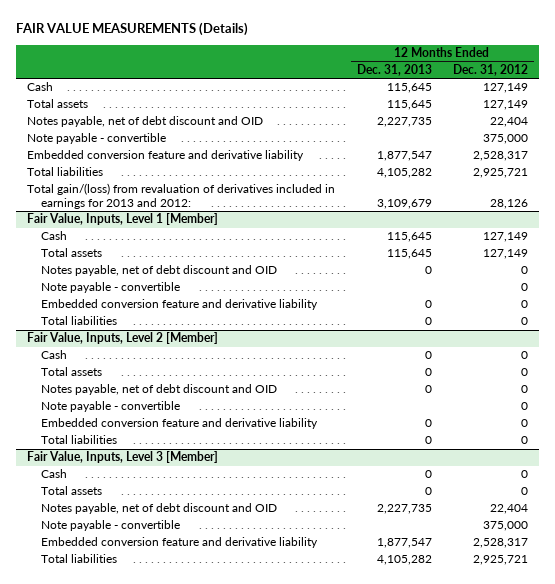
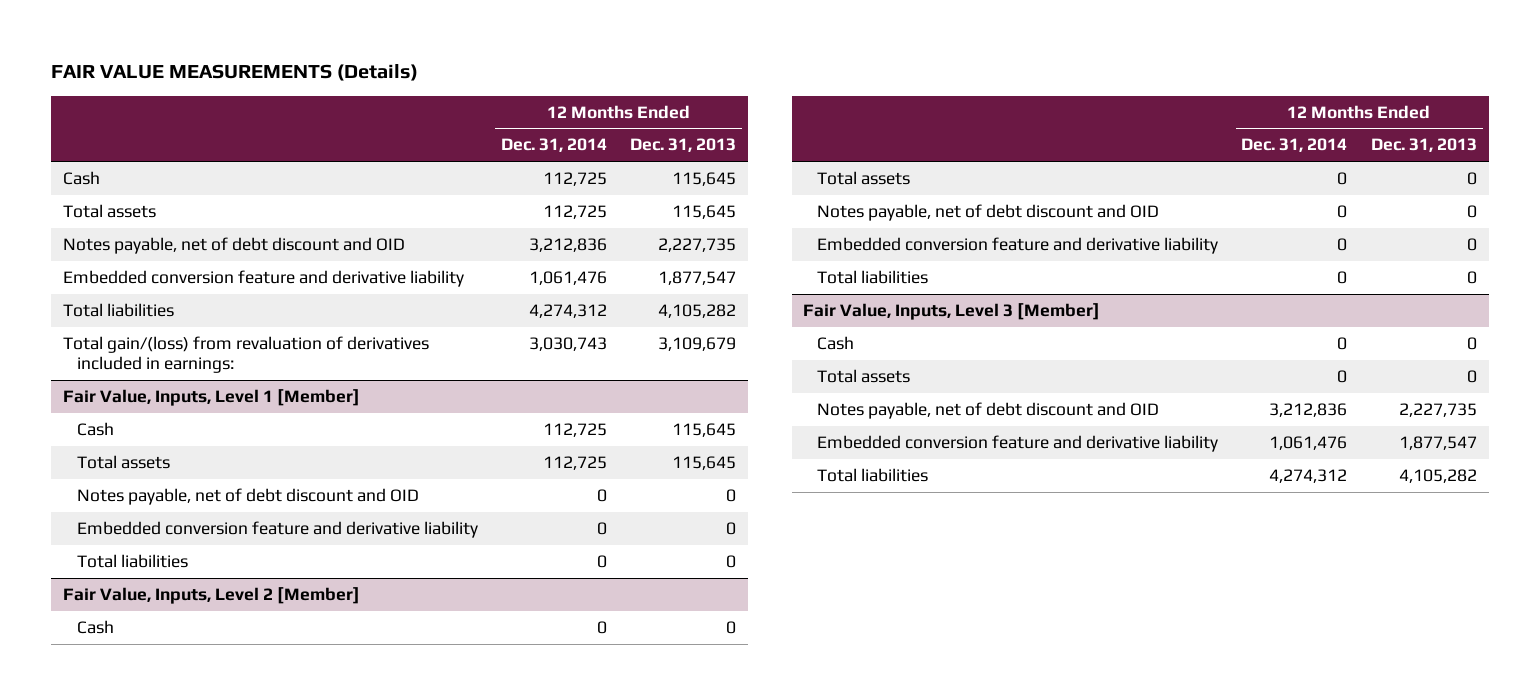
[453,63,529,76] Dec. 31, 2012 -> none
none -> [500,138,607,153] Dec. 31, 2014
[26,133,166,145] Note payable - convertible -> none
[26,183,335,209] Total gain/(loss) from revaluation of derivatives included in earnings for 2013 and 2012: -> [62,336,429,374] Total gain/(loss) from revaluation of derivatives included in earnings:
[41,282,181,294] Note payable - convertible -> none
[41,401,181,413] Note payable - convertible -> none
[41,520,181,532] Note payable - convertible -> none

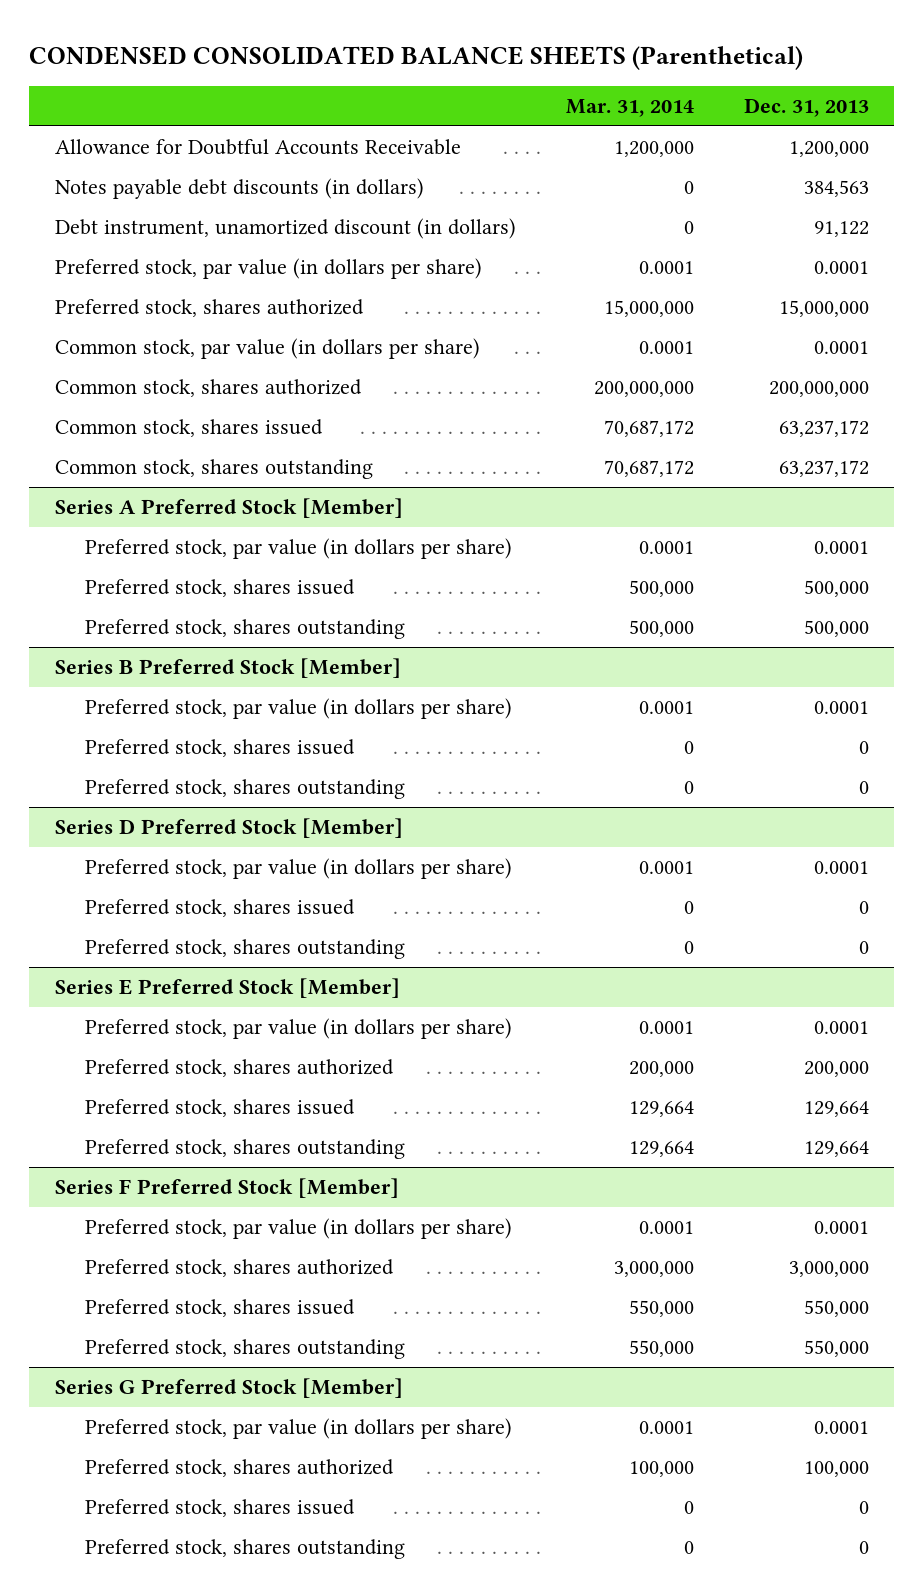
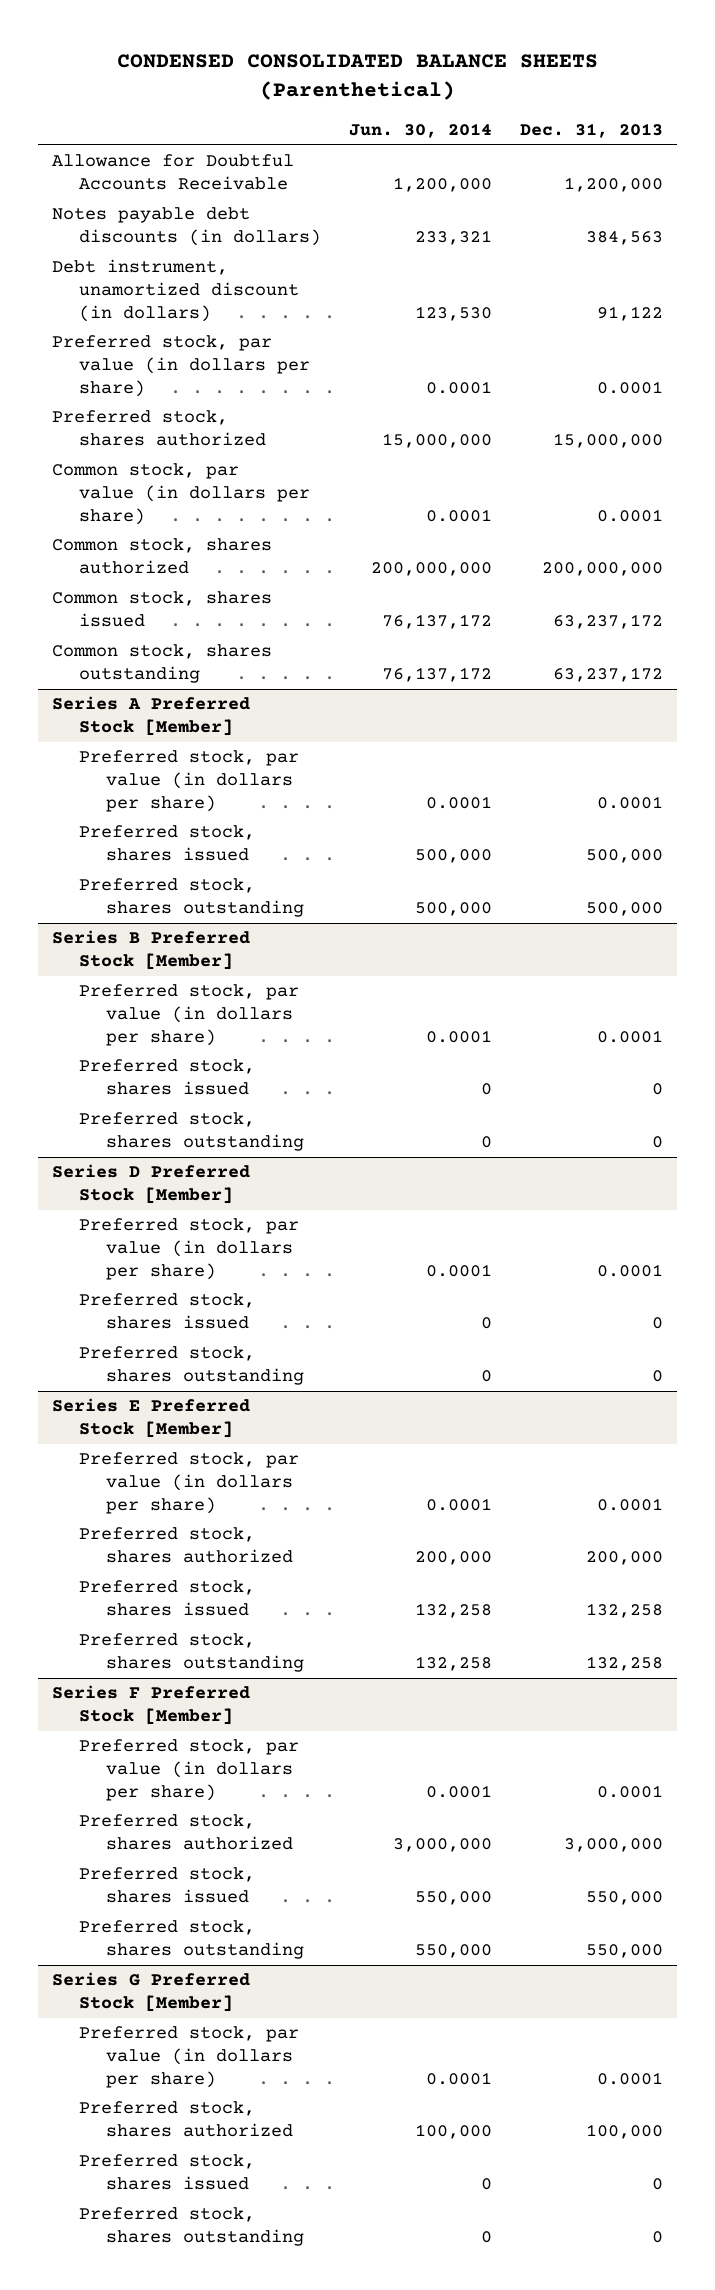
[565,99,694,118] Mar. 31, 2014 -> none
none -> [348,123,492,139] Jun. 30, 2014
[803,1101,869,1118] 129,664 -> [585,1603,663,1619] 132,258
[803,1141,869,1158] 129,664 -> [585,1656,663,1672] 132,258

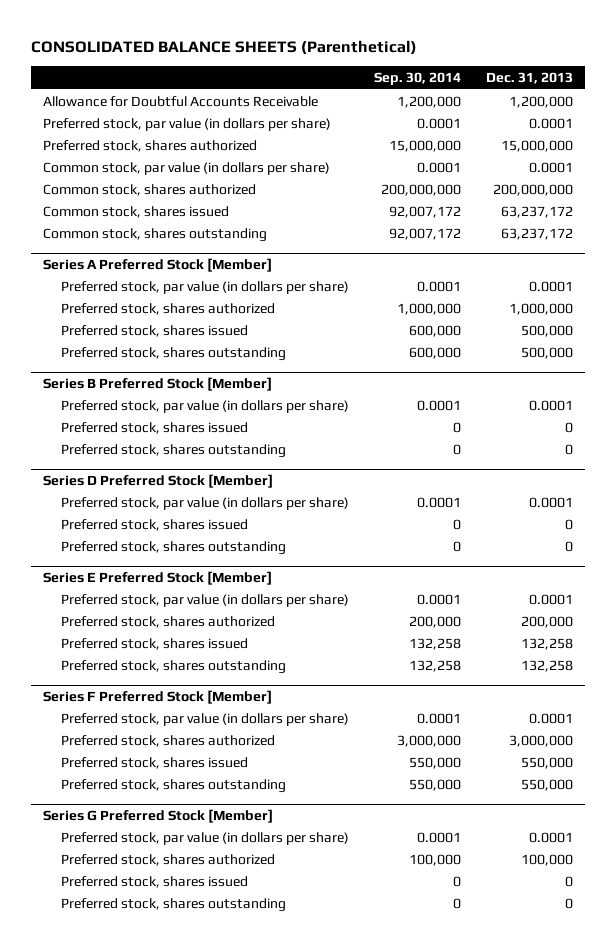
[116,54,598,101] CONDENSED CONSOLIDATED BALANCE SHEETS (Parenthetical) -> [30,40,417,56] CONSOLIDATED BALANCE SHEETS (Parenthetical)
[348,123,492,139] Jun. 30, 2014 -> none
none -> [374,71,462,85] Sep. 30, 2014
[52,207,321,247] Notes payable debt discounts (in dollars) -> none
[52,259,299,322] Debt instrument, unamortized discount (in dollars) -> none
none -> [61,302,276,315] Preferred stock, shares authorized

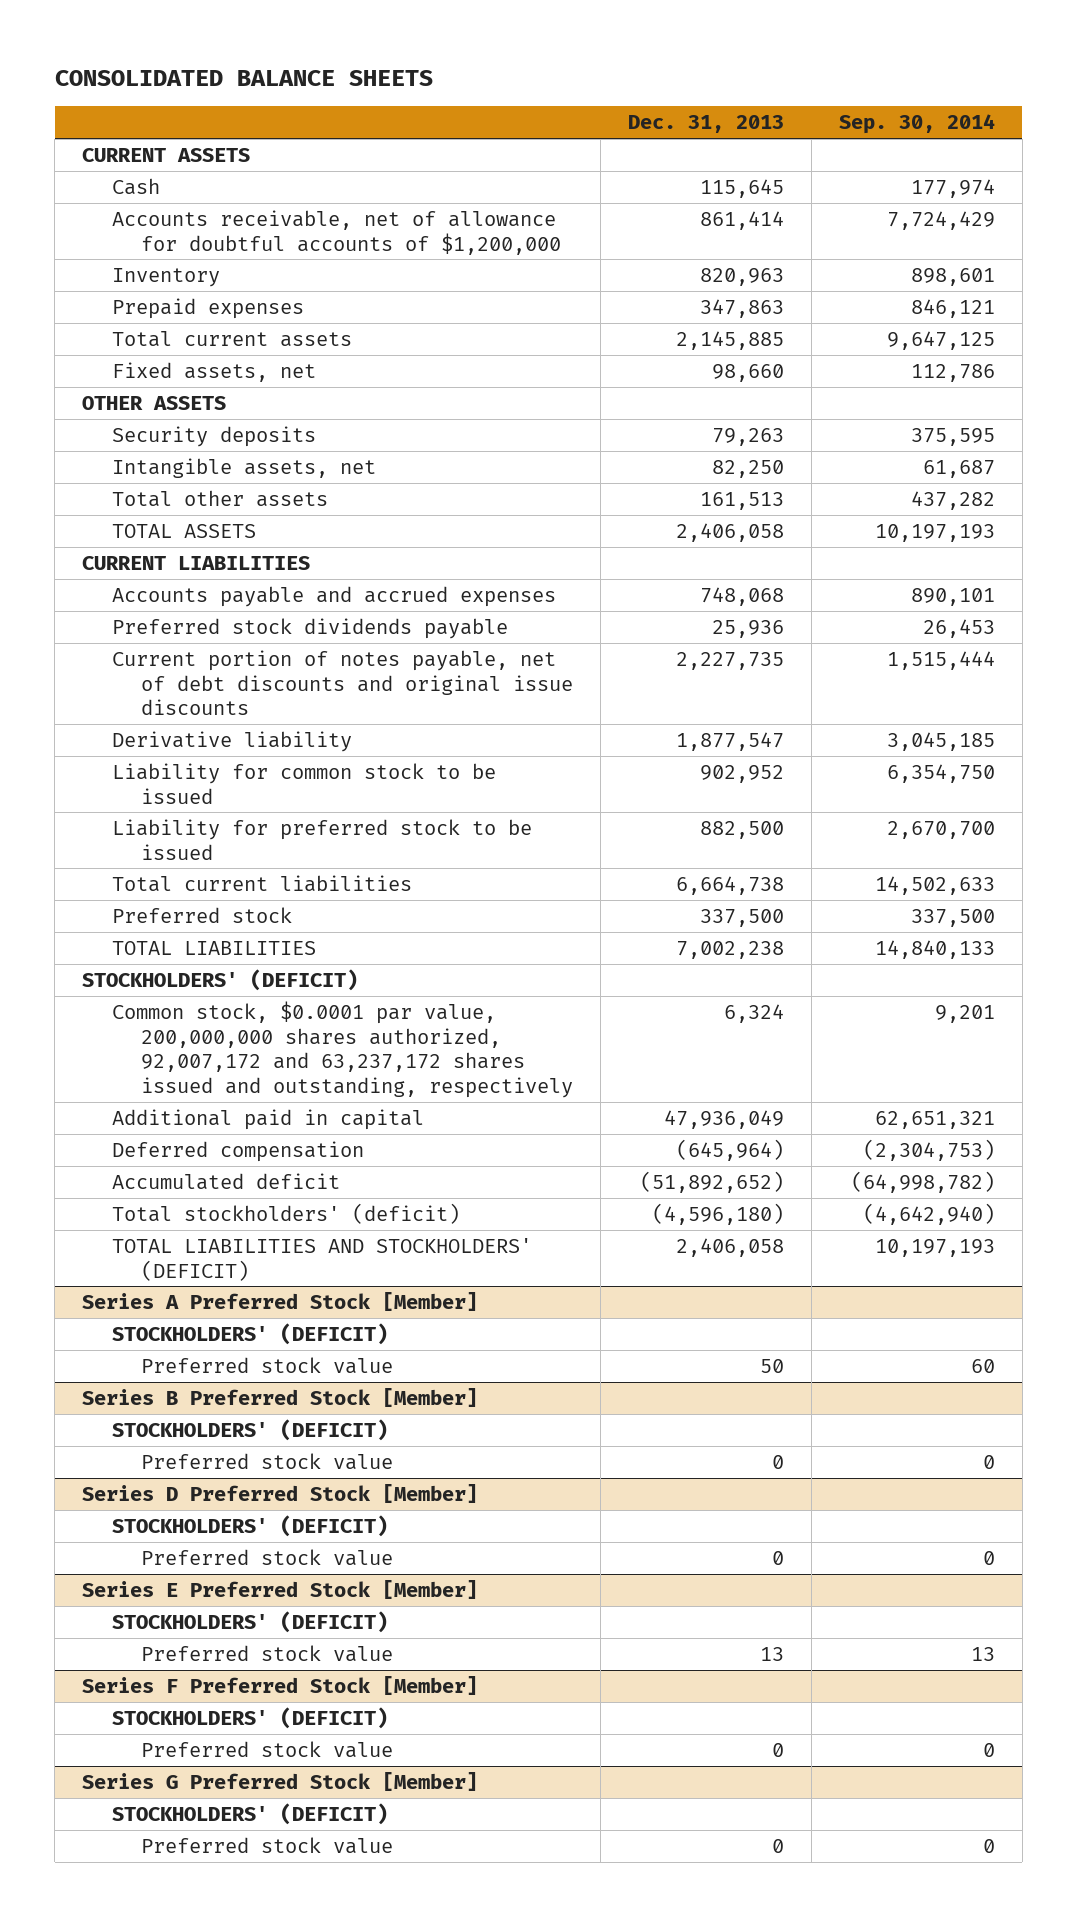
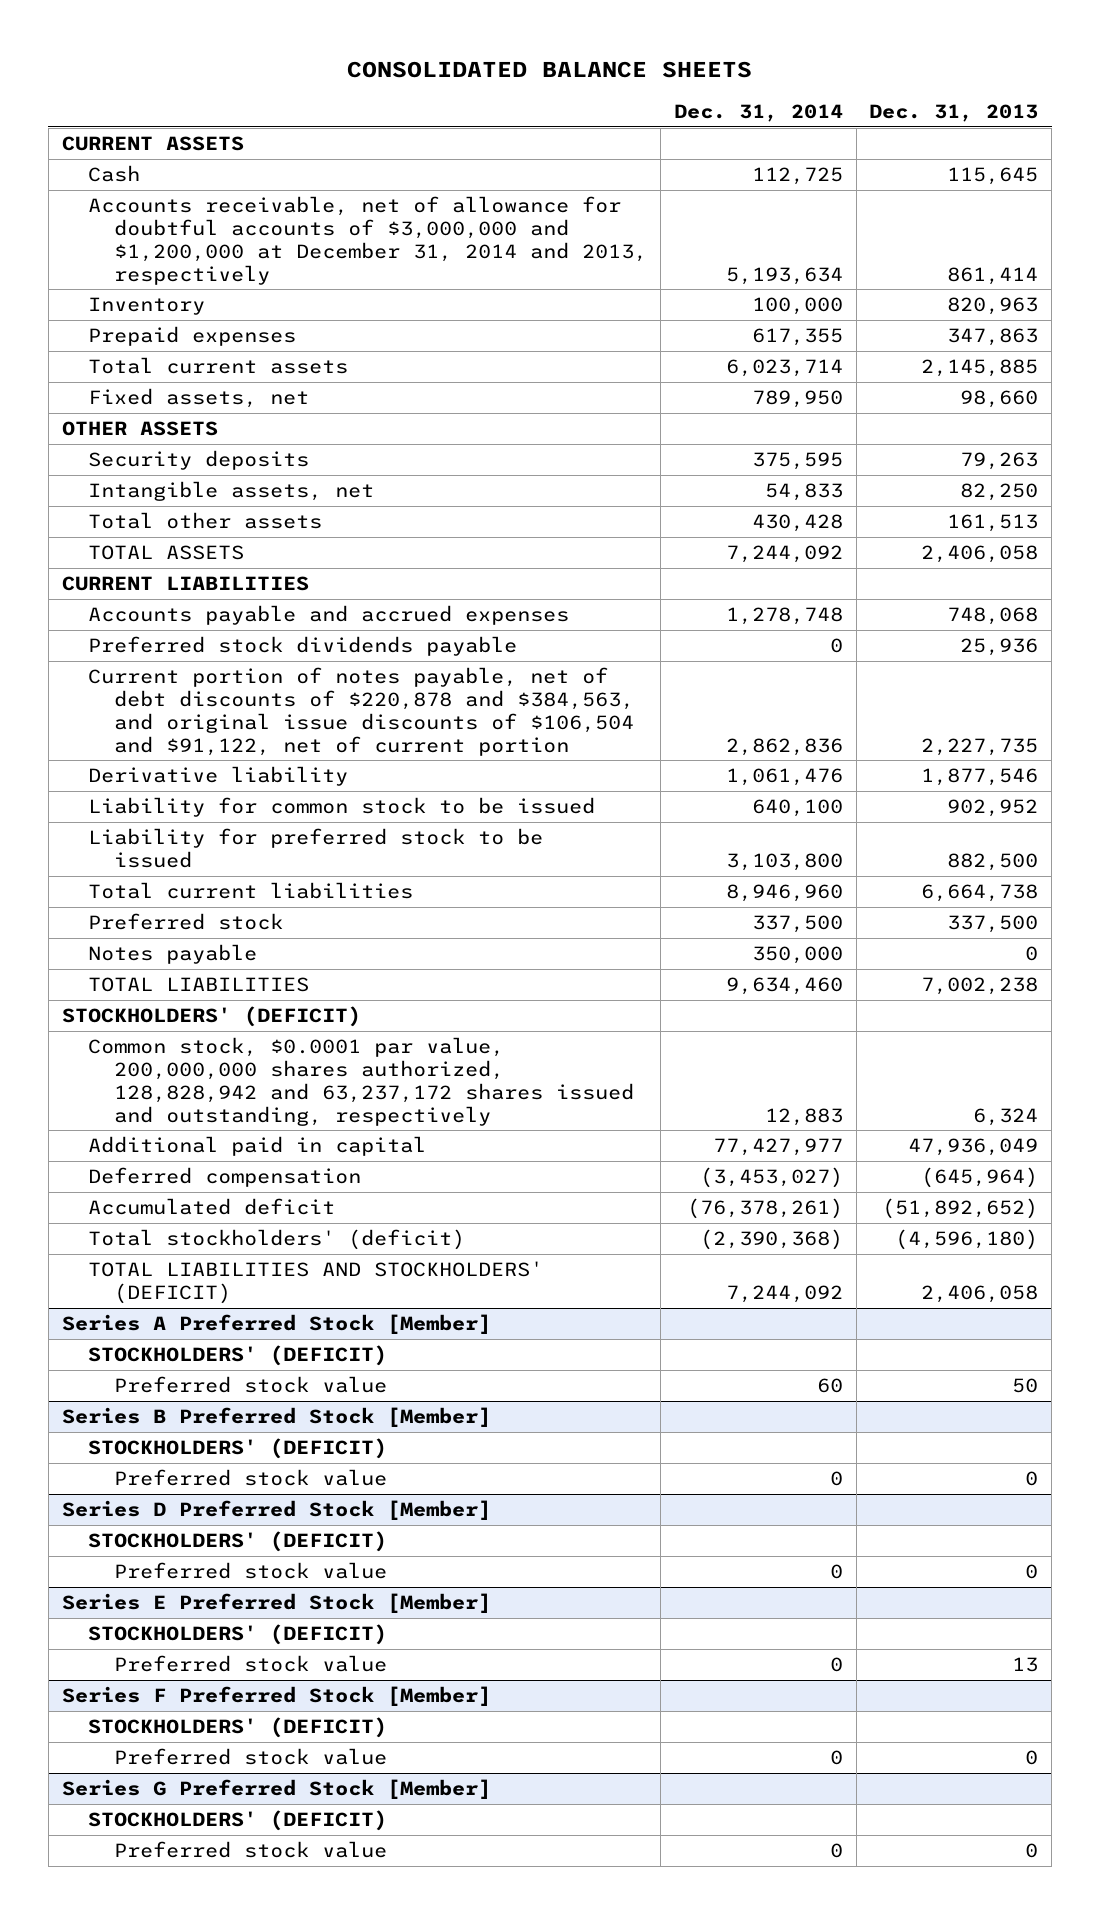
[838,114,995,135] Sep. 30, 2014 -> none
none -> [673,104,843,123] Dec. 31, 2014
[111,210,561,255] Accounts receivable, net of allowance for doubtful accounts of $1,200,000 -> [87,195,648,285] Accounts receivable, net of allowance for doubtful accounts of $3,000,000 and $1,200,000 at December 31, 2014 and 2013, respectively
[111,650,573,716] Current portion of notes payable, net of debt discounts and original issue discounts -> [87,666,635,756] Current portion of notes payable, net of debt discounts of $220,878 and $384,563, and original issue discounts of $106,504 and $91,122, net of current portion
[675,732,784,752] 1,877,547 -> [921,767,1039,786] 1,877,546
none -> [87,943,257,964] Notes payable
[111,1001,573,1098] Common stock, $0.0001 par value, 200,000,000 shares authorized, 92,007,172 and 63,237,172 shares issued and outstanding, respectively -> [87,1036,635,1126] Common stock, $0.0001 par value, 200,000,000 shares authorized, 128,828,942 and 63,237,172 shares issued and outstanding, respectively

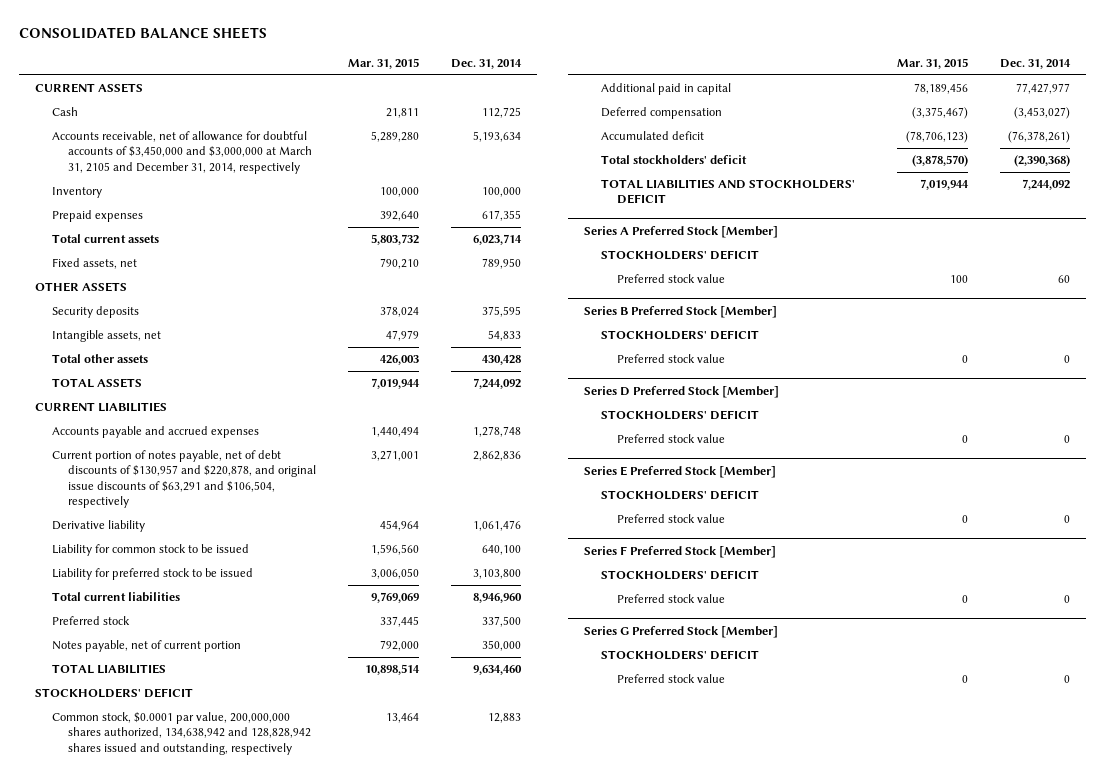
[869,104,1039,123] Dec. 31, 2013 -> none
none -> [348,57,420,69] Mar. 31, 2015
[87,195,648,285] Accounts receivable, net of allowance for doubtful accounts of $3,000,000 and $1,200,000 at December 31, 2014 and 2013, respectively -> [51,131,313,174] Accounts receivable, net of allowance for doubtful accounts of $3,450,000 and $3,000,000 at March 31, 2105 and December 31, 2014, respectively
[87,635,517,656] Preferred stock dividends payable -> none
[87,666,635,756] Current portion of notes payable, net of debt discounts of $220,878 and $384,563, and original issue discounts of $106,504 and $91,122, net of current portion -> [51,450,317,509] Current portion of notes payable, net of debt discounts of $130,957 and $220,878, and original issue discounts of $63,291 and $106,504, respectively
[87,943,257,964] Notes payable -> [51,640,241,653] Notes payable, net of current portion
[61,1005,361,1027] STOCKHOLDERS' (DEFICIT) -> [34,688,193,699] STOCKHOLDERS' DEFICIT
[87,1036,635,1126] Common stock, $0.0001 par value, 200,000,000 shares authorized, 128,828,942 and 63,237,172 shares issued and outstanding, respectively -> [51,712,312,755] Common stock, $0.0001 par value, 200,000,000 shares authorized, 134,638,942 and 128,828,942 shares issued and outstanding, respectively
[87,1228,465,1250] Total stockholders' (deficit) -> [600,155,747,165] Total stockholders' deficit
[87,1260,543,1304] TOTAL LIABILITIES AND STOCKHOLDERS' (DEFICIT) -> [600,179,855,205] TOTAL LIABILITIES AND STOCKHOLDERS' DEFICIT
[87,1344,387,1366] STOCKHOLDERS' (DEFICIT) -> [600,250,759,261] STOCKHOLDERS' DEFICIT
[87,1437,387,1459] STOCKHOLDERS' (DEFICIT) -> [600,330,759,341] STOCKHOLDERS' DEFICIT
[87,1530,387,1552] STOCKHOLDERS' (DEFICIT) -> [600,410,759,421] STOCKHOLDERS' DEFICIT
[87,1623,387,1645] STOCKHOLDERS' (DEFICIT) -> [600,490,759,501] STOCKHOLDERS' DEFICIT
[87,1716,387,1738] STOCKHOLDERS' (DEFICIT) -> [600,570,759,581] STOCKHOLDERS' DEFICIT
[87,1809,387,1831] STOCKHOLDERS' (DEFICIT) -> [600,650,759,661] STOCKHOLDERS' DEFICIT

